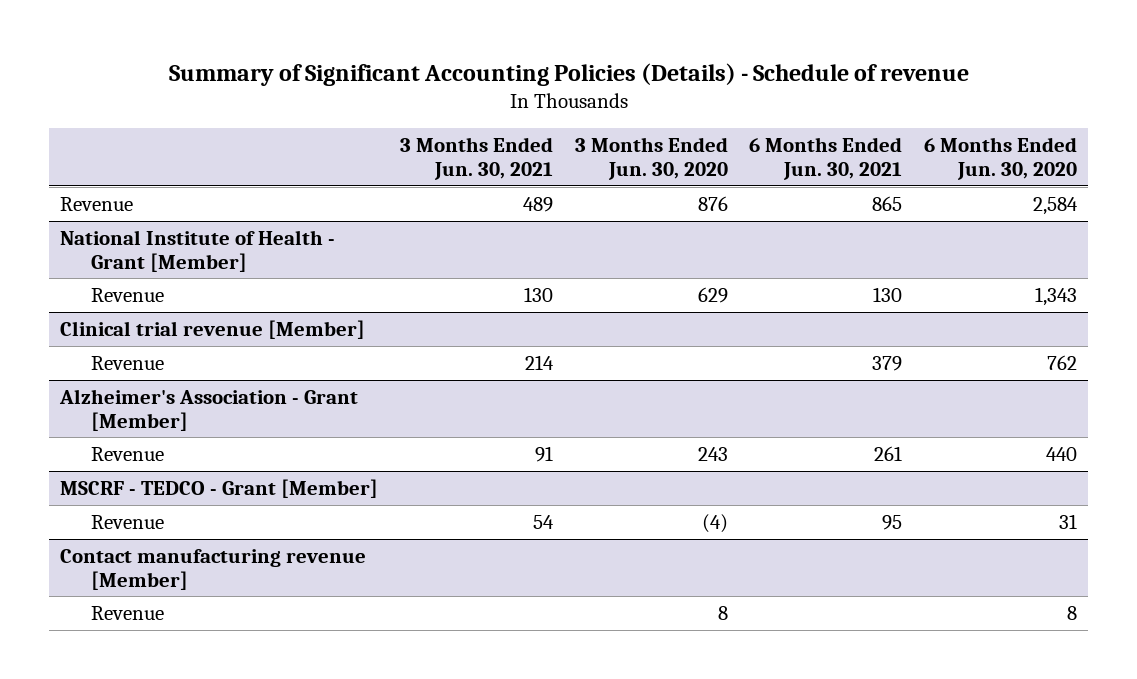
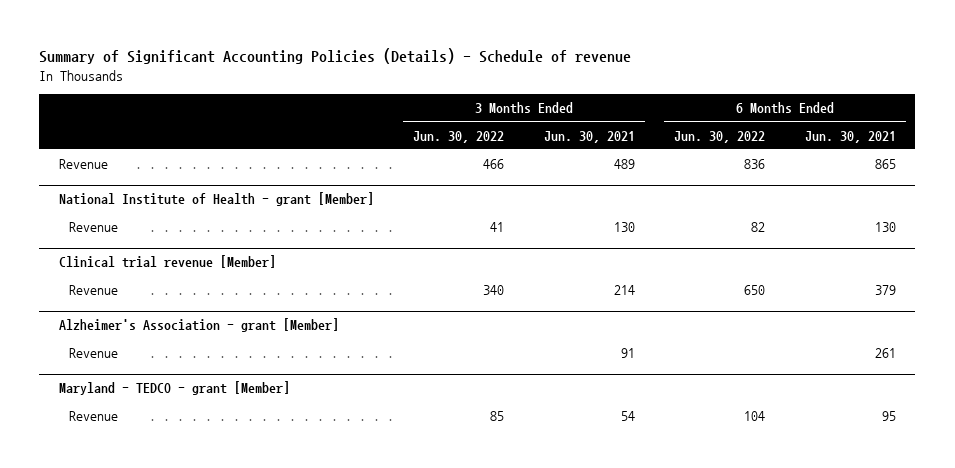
[574,136,728,180] 3 Months Ended Jun. 30, 2020 -> none
[924,136,1078,180] 6 Months Ended Jun. 30, 2020 -> none
none -> [413,130,505,143] Jun. 30, 2022
none -> [674,130,766,143] Jun. 30, 2022
[60,229,336,272] National Institute of Health - Grant [Member] -> [58,192,374,207] National Institute of Health - grant [Member]
[59,388,359,431] Alzheimer's Association - Grant [Member] -> [58,318,339,333] Alzheimer's Association - grant [Member]
[60,478,379,498] MSCRF - TEDCO - Grant [Member] -> [58,381,290,396] Maryland - TEDCO - grant [Member]
[60,548,367,590] Contact manufacturing revenue [Member] -> none
[91,605,165,620] Revenue -> none

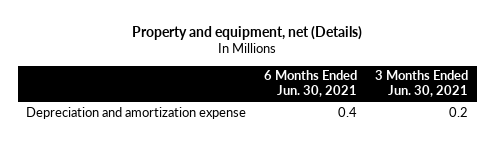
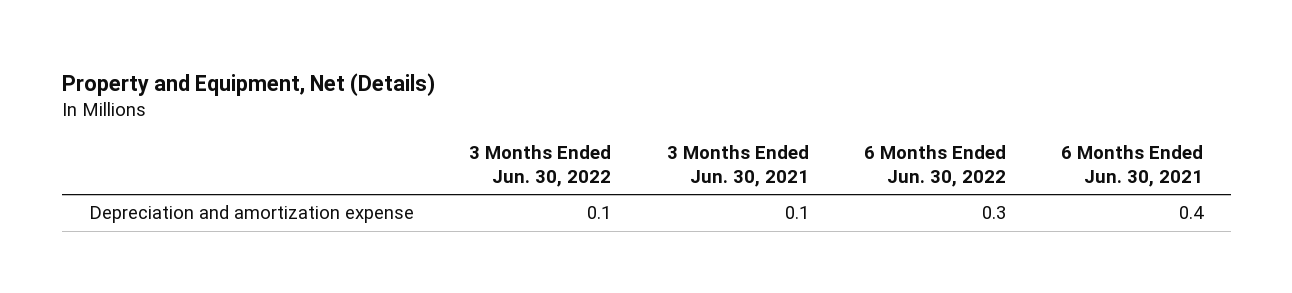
[132,25,363,40] Property and equipment, net (Details) -> [61,72,435,96] Property and Equipment, Net (Details)
none -> [469,145,612,188] 3 Months Ended Jun. 30, 2022
none -> [863,145,1006,188] 6 Months Ended Jun. 30, 2022
[448,106,468,117] 0.2 -> [784,206,809,220] 0.1

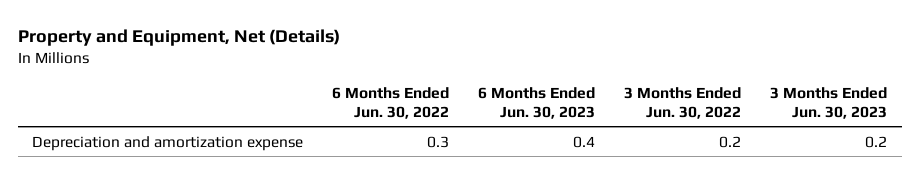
[666,145,809,188] 3 Months Ended Jun. 30, 2021 -> none
[1061,145,1204,188] 6 Months Ended Jun. 30, 2021 -> none
none -> [478,86,596,119] 6 Months Ended Jun. 30, 2023
none -> [770,86,888,119] 3 Months Ended Jun. 30, 2023
[587,206,612,220] 0.1 -> [719,135,742,148] 0.2

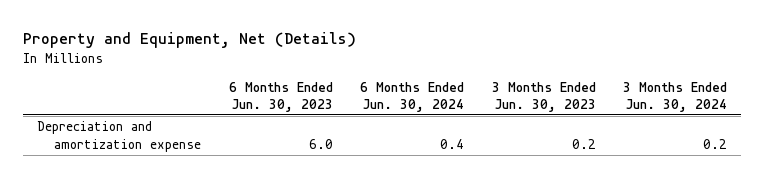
[332,86,450,119] 6 Months Ended Jun. 30, 2022 -> none
[624,86,742,119] 3 Months Ended Jun. 30, 2022 -> none
none -> [360,81,465,112] 6 Months Ended Jun. 30, 2024
none -> [623,81,728,112] 3 Months Ended Jun. 30, 2024
[573,135,596,148] 0.4 -> [308,138,333,149] 6.0

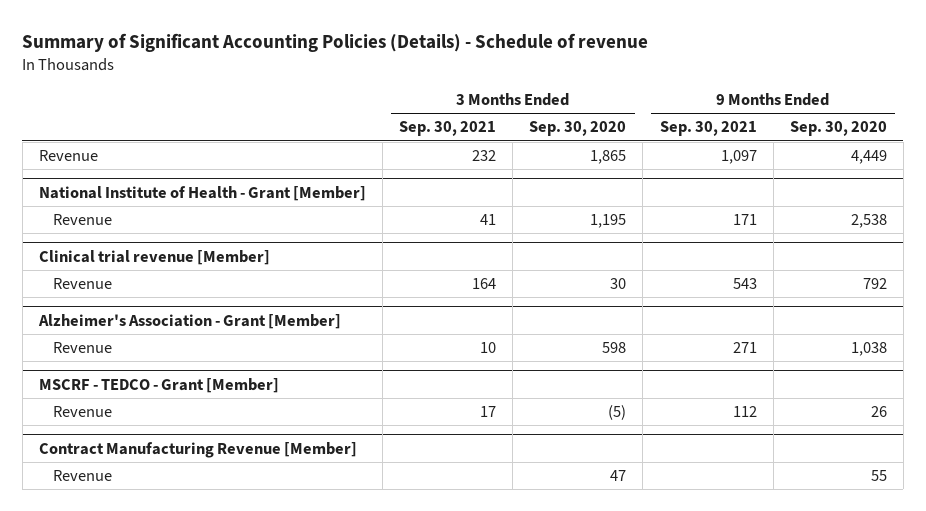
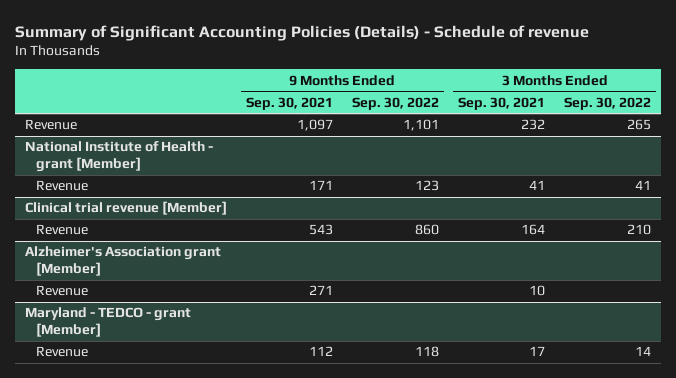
[529,121,627,137] Sep. 30, 2020 -> none
[789,121,887,137] Sep. 30, 2020 -> none
none -> [352,96,440,110] Sep. 30, 2022
none -> [564,96,652,110] Sep. 30, 2022
[38,185,366,201] National Institute of Health - Grant [Member] -> [24,141,213,173] National Institute of Health - grant [Member]
[37,313,341,329] Alzheimer's Association - Grant [Member] -> [24,246,221,277] Alzheimer's Association grant [Member]
[38,377,279,393] MSCRF - TEDCO - Grant [Member] -> [24,307,191,338] Maryland - TEDCO - grant [Member]
[38,441,357,458] Contract Manufacturing Revenue [Member] -> none
[52,470,112,482] Revenue -> none

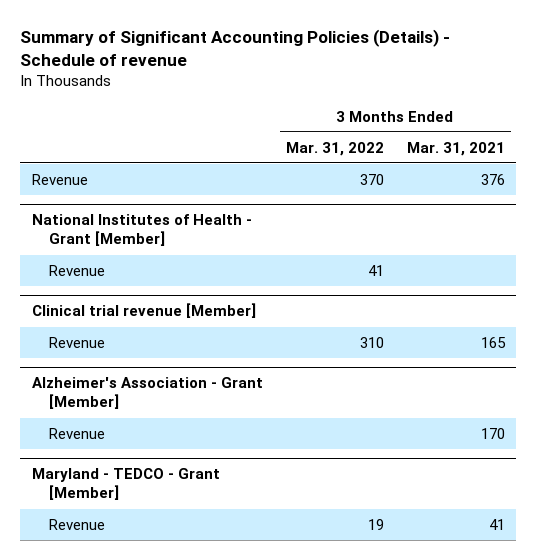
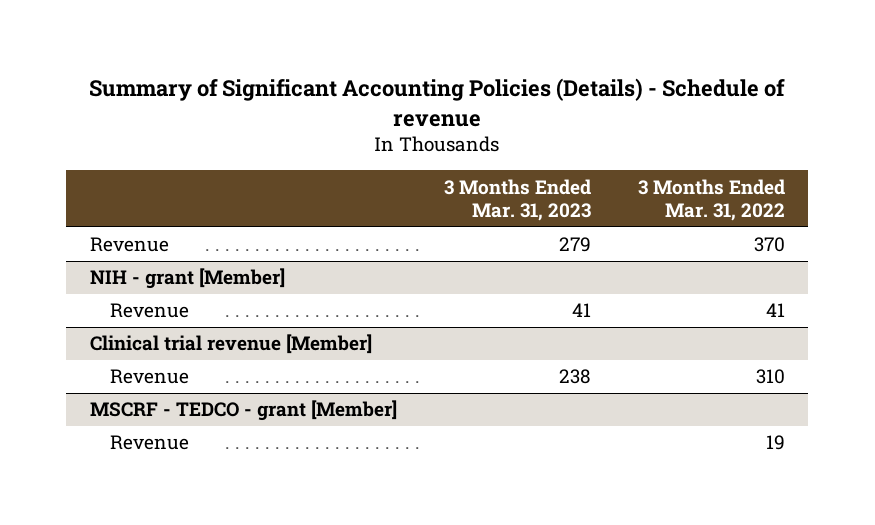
[406,141,505,156] Mar. 31, 2021 -> none
none -> [443,178,591,222] 3 Months Ended Mar. 31, 2023
[31,214,252,247] National Institutes of Health - Grant [Member] -> none
none -> [89,268,285,290] NIH - grant [Member]
[31,377,263,410] Alzheimer's Association - Grant [Member] -> none
[48,427,105,439] Revenue -> none
[31,468,220,501] Maryland - TEDCO - Grant [Member] -> [89,400,397,422] MSCRF - TEDCO - grant [Member]

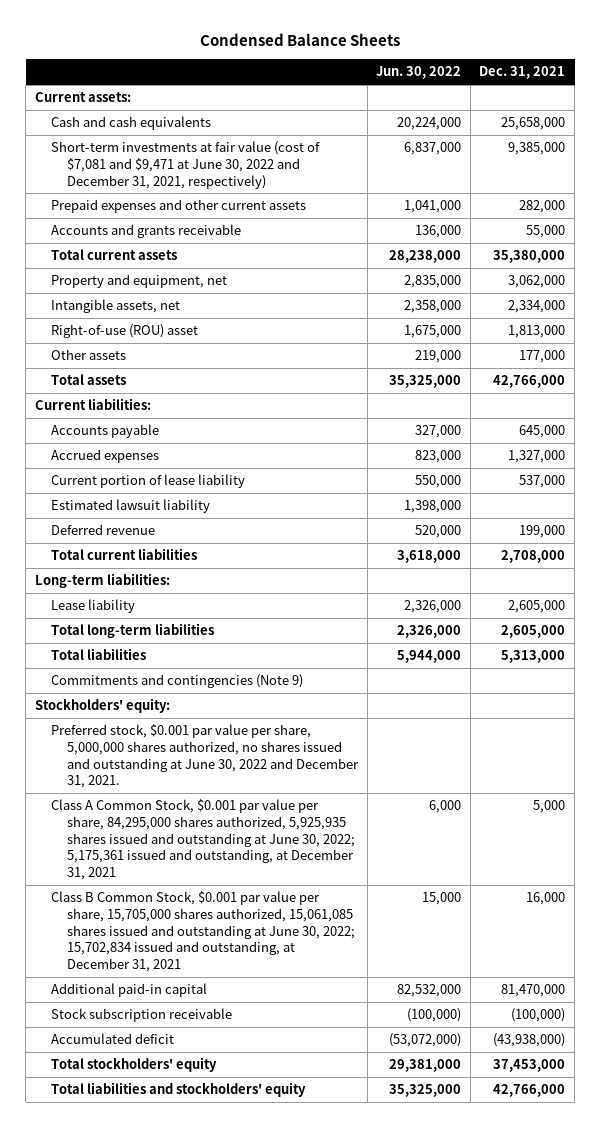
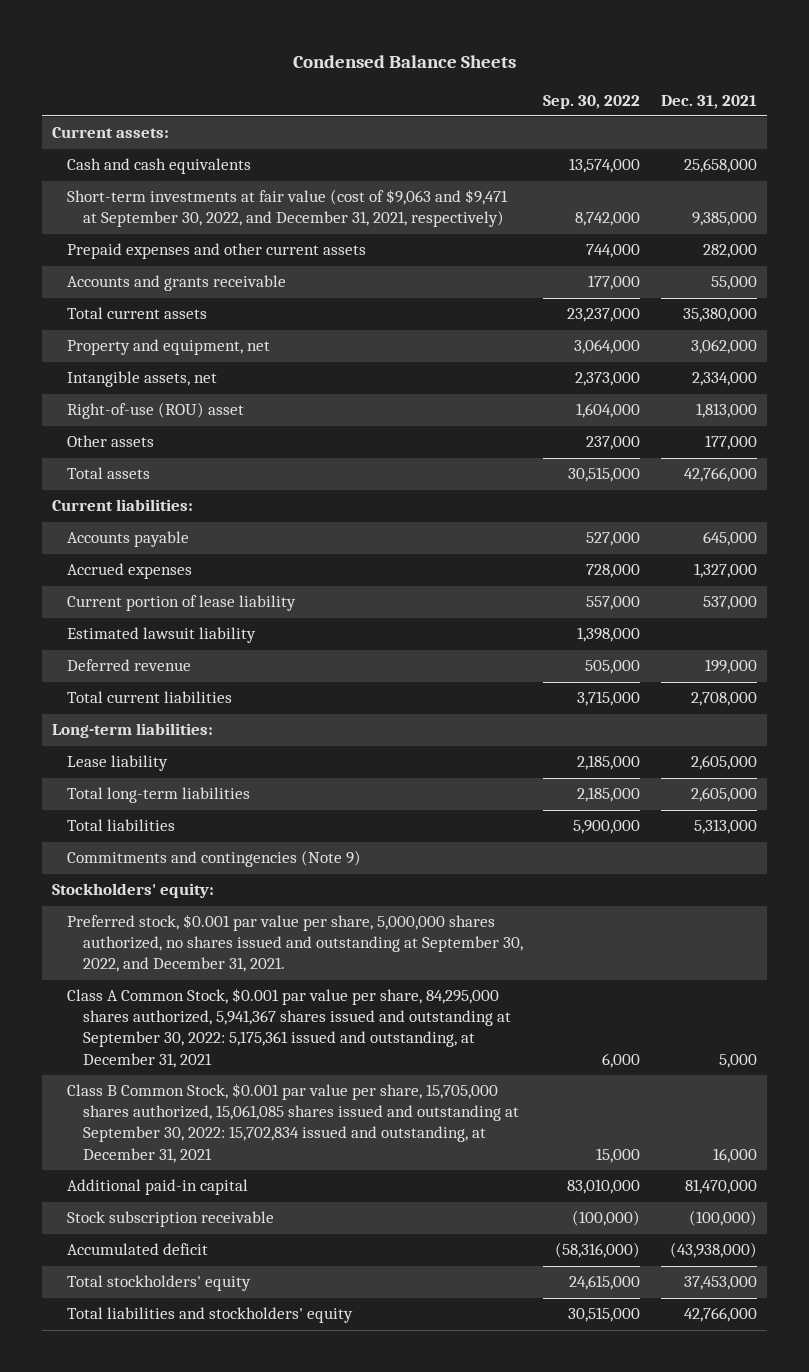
[376,66,462,80] Jun. 30, 2022 -> none
none -> [543,94,641,109] Sep. 30, 2022
[50,141,320,189] Short-term investments at fair value (cost of $7,081 and $9,471 at June 30, 2022 and December 31, 2021, respectively) -> [67,189,509,228] Short-term investments at fair value (cost of $9,063 and $9,471 at September 30, 2022, and December 31, 2021, respectively)
[50,724,360,789] Preferred stock, $0.001 par value per share, 5,000,000 shares authorized, no shares issued and outstanding at June 30, 2022 and December 31, 2021. -> [67,914,523,973] Preferred stock, $0.001 par value per share, 5,000,000 shares authorized, no shares issued and outstanding at September 30, 2022, and December 31, 2021.
[50,799,356,881] Class A Common Stock, $0.001 par value per share, 84,295,000 shares authorized, 5,925,935 shares issued and outstanding at June 30, 2022; 5,175,361 issued and outstanding, at December 31, 2021 -> [67,988,511,1068] Class A Common Stock, $0.001 par value per share, 84,295,000 shares authorized, 5,941,367 shares issued and outstanding at September 30, 2022: 5,175,361 issued and outstanding, at December 31, 2021
[50,891,356,973] Class B Common Stock, $0.001 par value per share, 15,705,000 shares authorized, 15,061,085 shares issued and outstanding at June 30, 2022; 15,702,834 issued and outstanding, at December 31, 2021 -> [67,1083,519,1163] Class B Common Stock, $0.001 par value per share, 15,705,000 shares authorized, 15,061,085 shares issued and outstanding at September 30, 2022: 15,702,834 issued and outstanding, at December 31, 2021

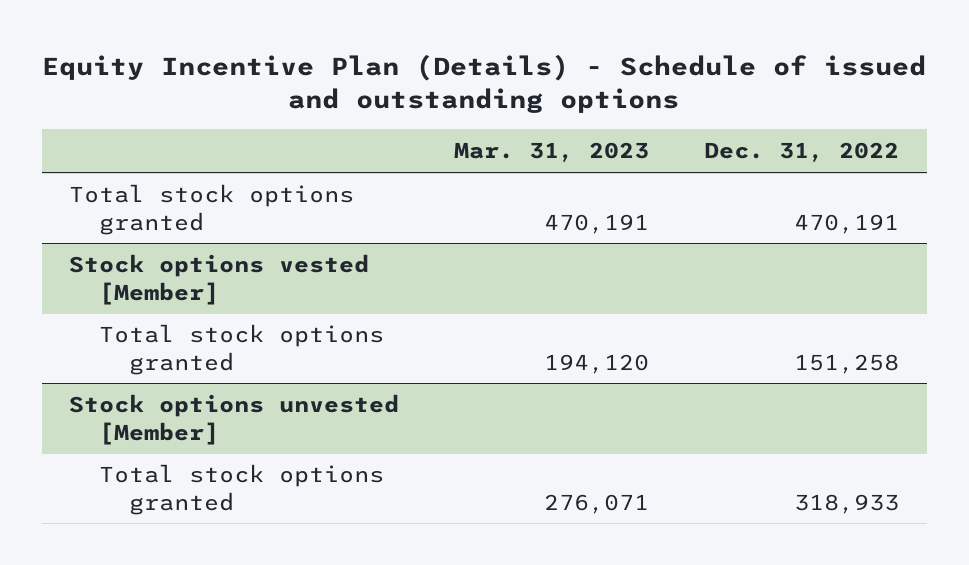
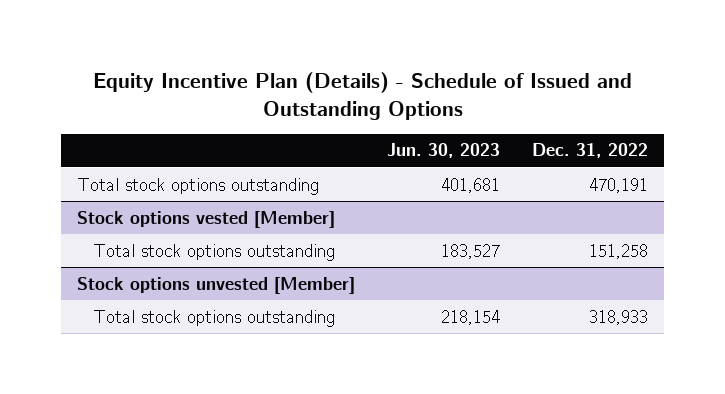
[42,53,927,114] Equity Incentive Plan (Details) - Schedule of issued and outstanding options -> [92,72,632,121] Equity Incentive Plan (Details) - Schedule of Issued and Outstanding Options
[454,142,650,163] Mar. 31, 2023 -> none
none -> [387,143,501,159] Jun. 30, 2023
[69,183,355,235] Total stock options granted -> [76,177,319,195] Total stock options outstanding
[99,323,385,375] Total stock options granted -> [92,243,335,261] Total stock options outstanding
[99,463,385,515] Total stock options granted -> [92,309,335,327] Total stock options outstanding

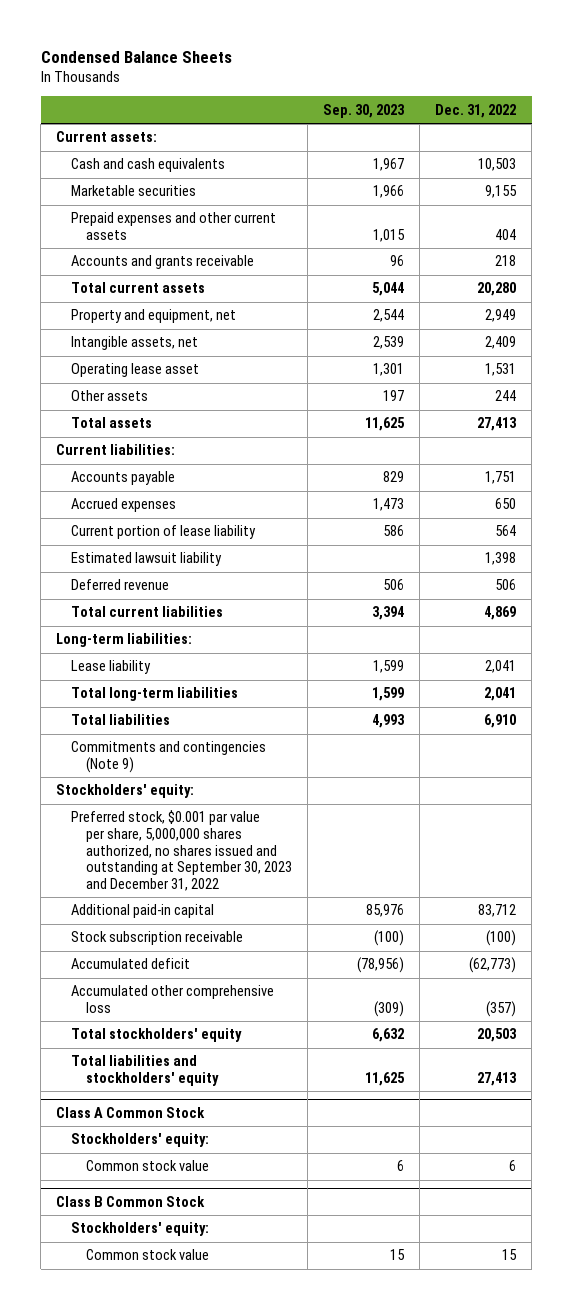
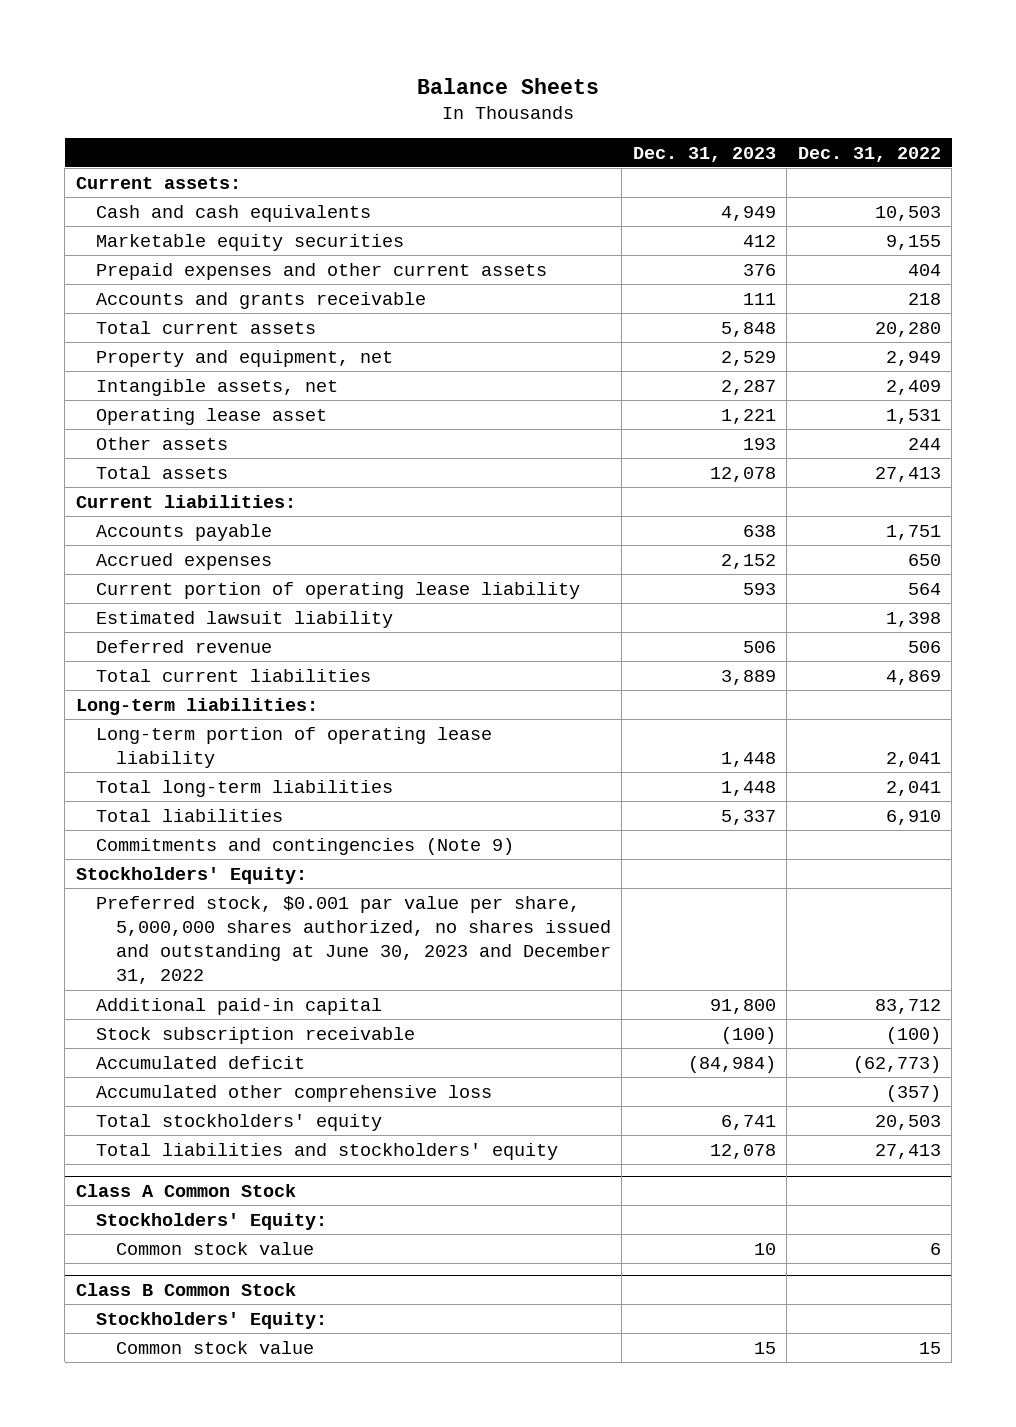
[40,50,232,63] Condensed Balance Sheets -> [417,77,600,94] Balance Sheets
[323,103,406,118] Sep. 30, 2023 -> none
none -> [632,146,776,162] Dec. 31, 2023
[71,185,197,197] Marketable securities -> [95,233,404,251] Marketable equity securities
[71,525,257,540] Current portion of lease liability -> [95,581,580,599] Current portion of operating lease liability
[71,660,152,675] Lease liability -> [95,726,492,768] Long-term portion of operating lease liability
[56,784,195,799] Stockholders' equity: -> [75,866,307,884] Stockholders' Equity:
[71,810,293,891] Preferred stock, $0.001 par value per share, 5,000,000 shares authorized, no shares issued and outstanding at September 30, 2023 and December 31, 2022 -> [95,895,611,985] Preferred stock, $0.001 par value per share, 5,000,000 shares authorized, no shares issued and outstanding at June 30, 2023 and December 31, 2022
[71,1133,210,1148] Stockholders' equity: -> [95,1212,327,1230] Stockholders' Equity:
[71,1222,210,1237] Stockholders' equity: -> [95,1311,327,1329] Stockholders' Equity:

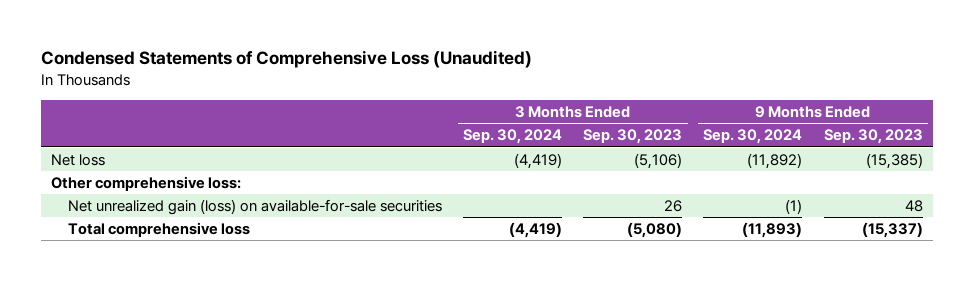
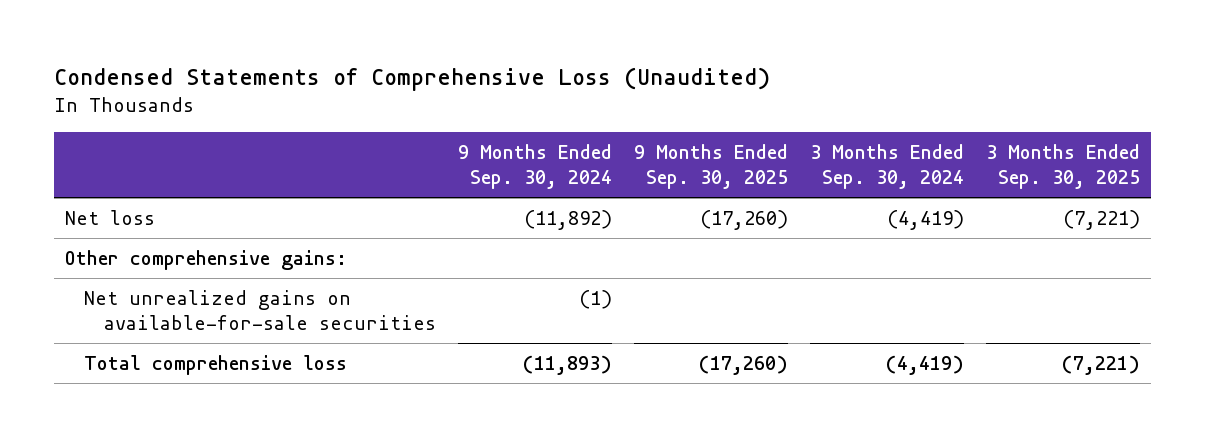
[583,129,683,145] Sep. 30, 2023 -> none
[823,129,923,145] Sep. 30, 2023 -> none
none -> [633,144,788,190] 9 Months Ended Sep. 30, 2025
none -> [985,144,1140,190] 3 Months Ended Sep. 30, 2025
[51,176,242,192] Other comprehensive loss: -> [65,249,348,270] Other comprehensive gains:
[67,199,442,216] Net unrealized gain (loss) on available-for-sale securities -> [84,289,436,330] Net unrealized gains on available-for-sale securities

